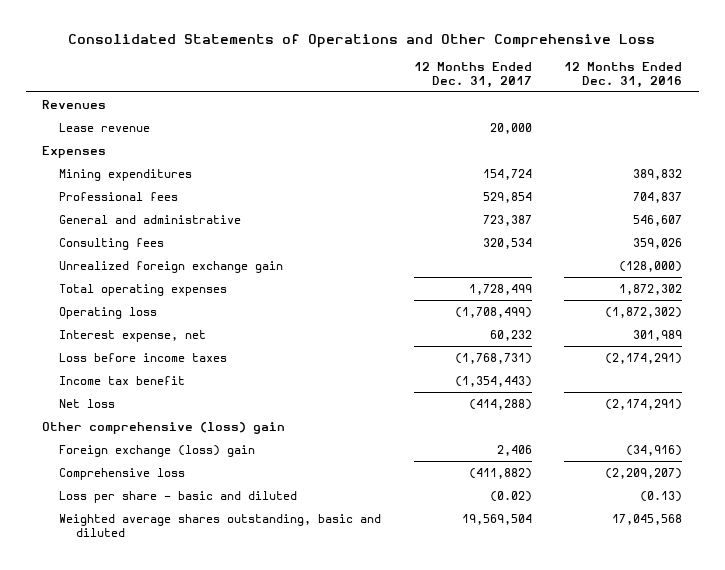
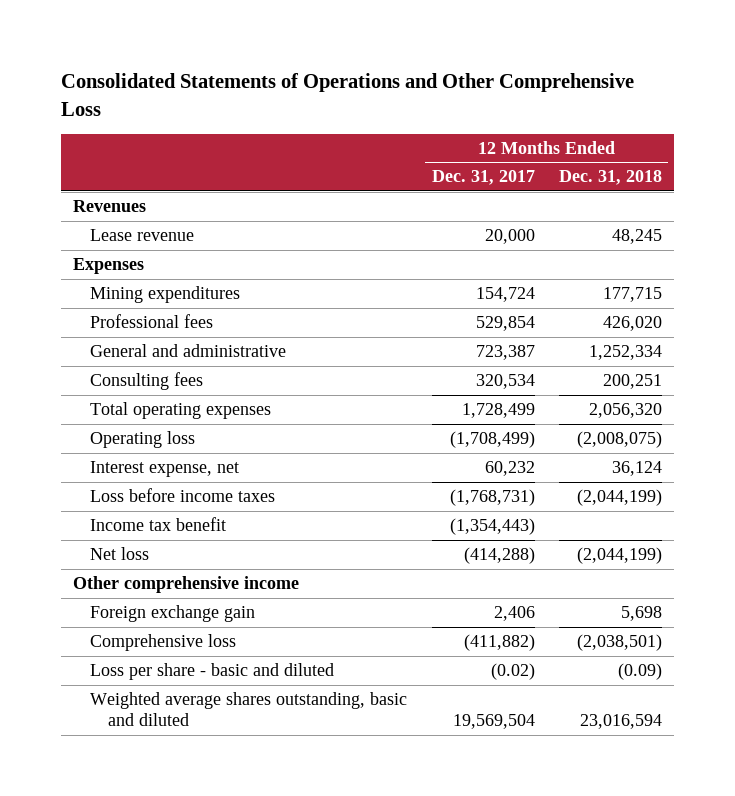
[564,61,683,88] 12 Months Ended Dec. 31, 2016 -> none
none -> [558,170,662,186] Dec. 31, 2018
[59,260,284,273] Unrealized foreign exchange gain -> none
[42,421,286,434] Other comprehensive (loss) gain -> [72,576,299,594] Other comprehensive income
[59,444,256,457] Foreign exchange (loss) gain -> [90,605,256,623] Foreign exchange gain

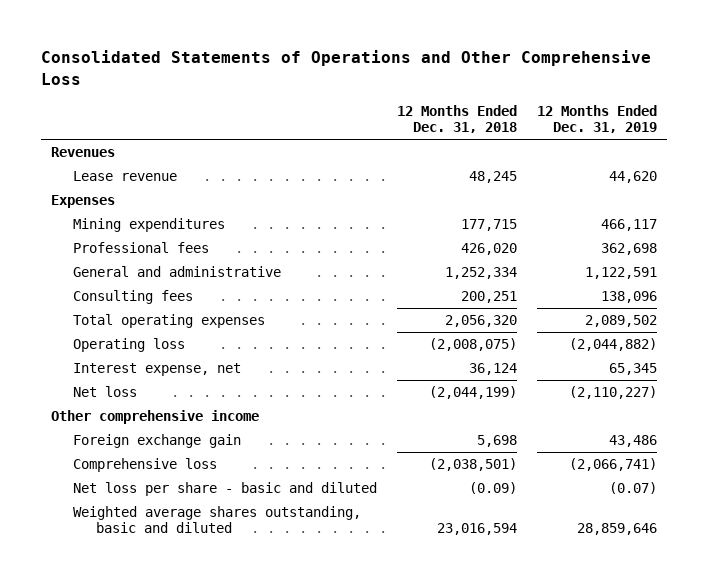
[431,170,535,186] Dec. 31, 2017 -> none
none -> [537,105,658,134] 12 Months Ended Dec. 31, 2019
[90,488,276,503] Loss before income taxes -> none
[90,517,227,532] Income tax benefit -> none
[90,663,335,681] Loss per share - basic and diluted -> [73,482,378,497] Net loss per share - basic and diluted

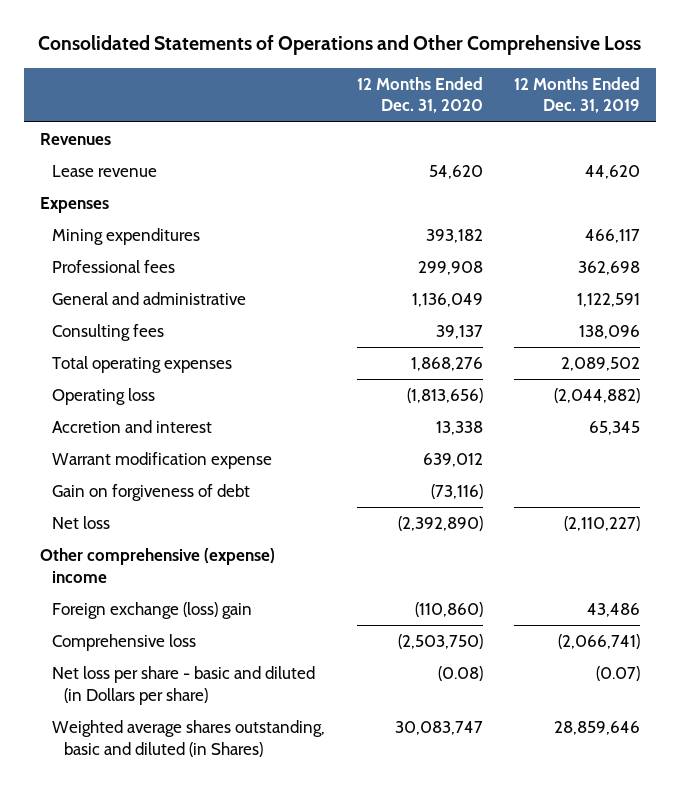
[397,105,518,134] 12 Months Ended Dec. 31, 2018 -> none
none -> [356,76,483,114] 12 Months Ended Dec. 31, 2020
[73,363,242,377] Interest expense, net -> [52,420,213,434] Accretion and interest
none -> [52,452,273,470] Warrant modification expense
none -> [52,484,251,502] Gain on forgiveness of debt
[51,410,260,425] Other comprehensive income -> [39,548,275,583] Other comprehensive (expense) income
[73,434,242,449] Foreign exchange gain -> [52,602,253,620] Foreign exchange (loss) gain
[73,482,378,497] Net loss per share - basic and diluted -> [52,666,316,705] Net loss per share - basic and diluted (in Dollars per share)
[73,506,362,534] Weighted average shares outstanding, basic and diluted -> [52,720,326,757] Weighted average shares outstanding, basic and diluted (in Shares)

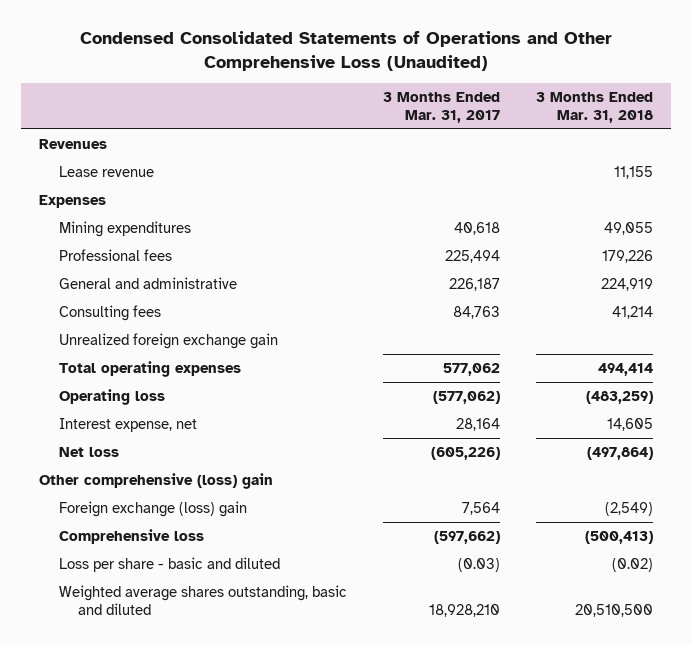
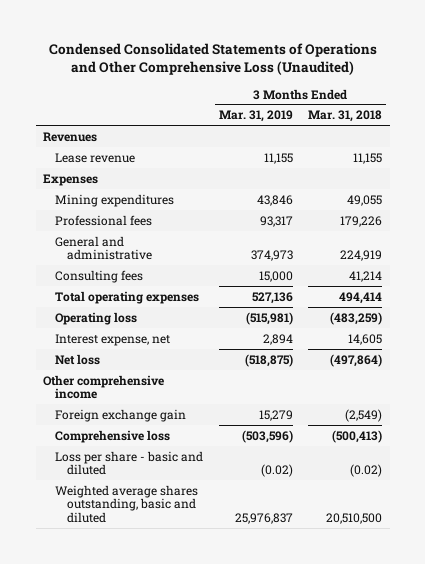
[382,91,500,123] 3 Months Ended Mar. 31, 2017 -> none
none -> [218,110,293,123] Mar. 31, 2019
[58,333,278,350] Unrealized foreign exchange gain -> none
[38,473,273,490] Other comprehensive (loss) gain -> [43,374,165,400] Other comprehensive income
[58,501,247,518] Foreign exchange (loss) gain -> [55,408,187,422] Foreign exchange gain

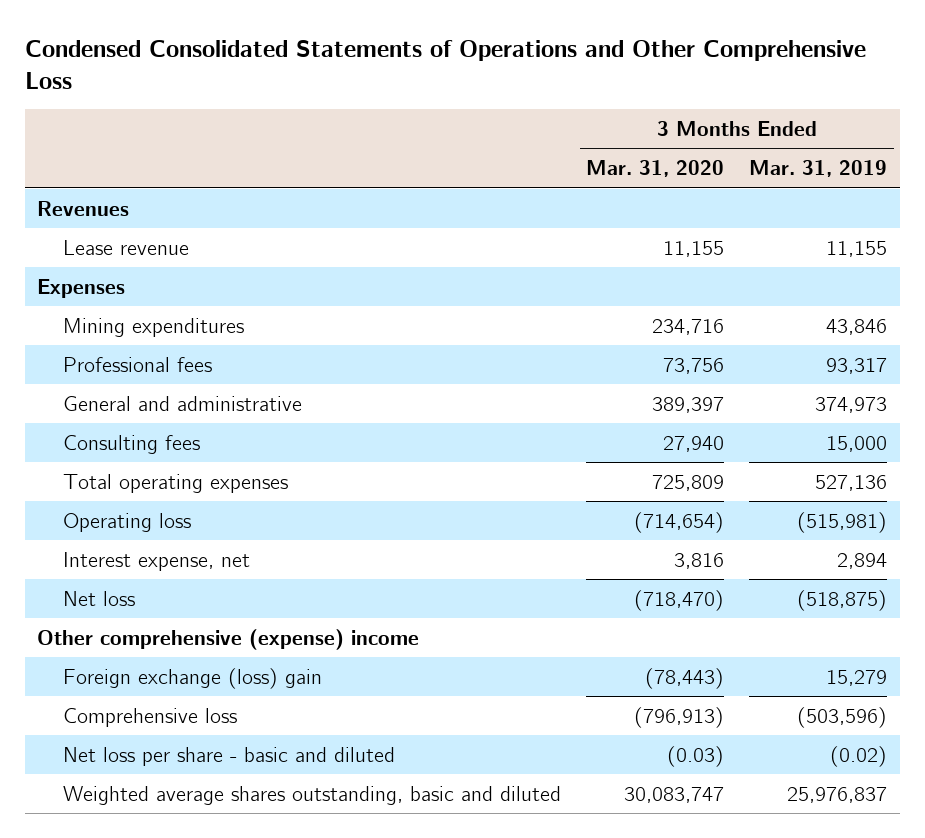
[48,42,377,76] Condensed Consolidated Statements of Operations and Other Comprehensive Loss (Unaudited) -> [24,39,866,89] Condensed Consolidated Statements of Operations and Other Comprehensive Loss
[308,110,383,123] Mar. 31, 2018 -> none
none -> [586,160,725,178] Mar. 31, 2020
[43,374,165,400] Other comprehensive income -> [37,628,420,650] Other comprehensive (expense) income
[55,408,187,422] Foreign exchange gain -> [63,667,323,689] Foreign exchange (loss) gain
[55,450,204,476] Loss per share - basic and diluted -> [63,746,396,766] Net loss per share - basic and diluted

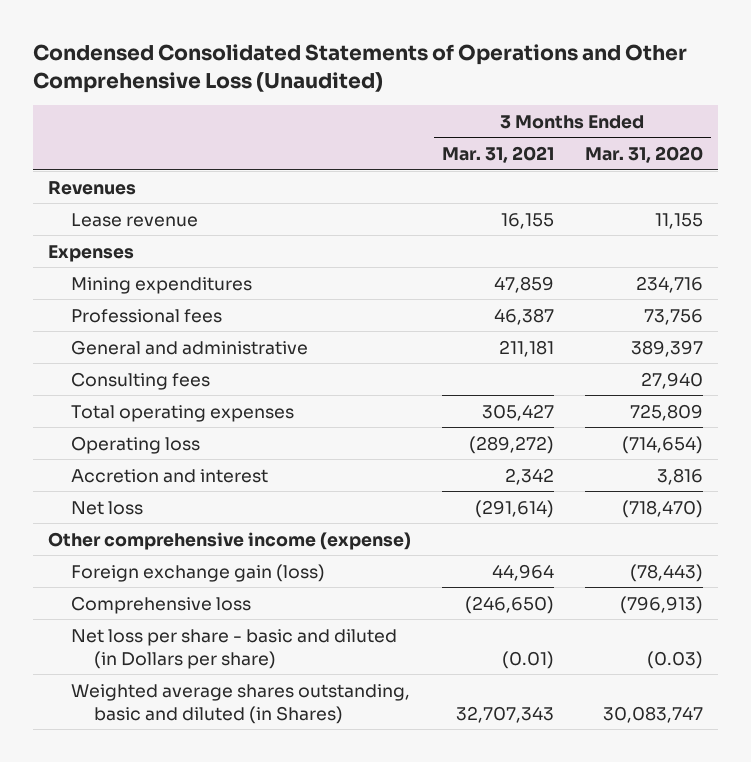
[24,39,866,89] Condensed Consolidated Statements of Operations and Other Comprehensive Loss -> [32,44,687,93] Condensed Consolidated Statements of Operations and Other Comprehensive Loss (Unaudited)
[749,160,888,178] Mar. 31, 2019 -> none
none -> [441,146,554,164] Mar. 31, 2021
[63,551,251,571] Interest expense, net -> [70,468,268,483] Accretion and interest
[37,628,420,650] Other comprehensive (expense) income -> [48,531,412,550] Other comprehensive income (expense)
[63,667,323,689] Foreign exchange (loss) gain -> [70,563,325,582] Foreign exchange gain (loss)
[63,746,396,766] Net loss per share - basic and diluted -> [70,628,397,669] Net loss per share - basic and diluted (in Dollars per share)
[63,785,562,805] Weighted average shares outstanding, basic and diluted -> [70,683,410,724] Weighted average shares outstanding, basic and diluted (in Shares)

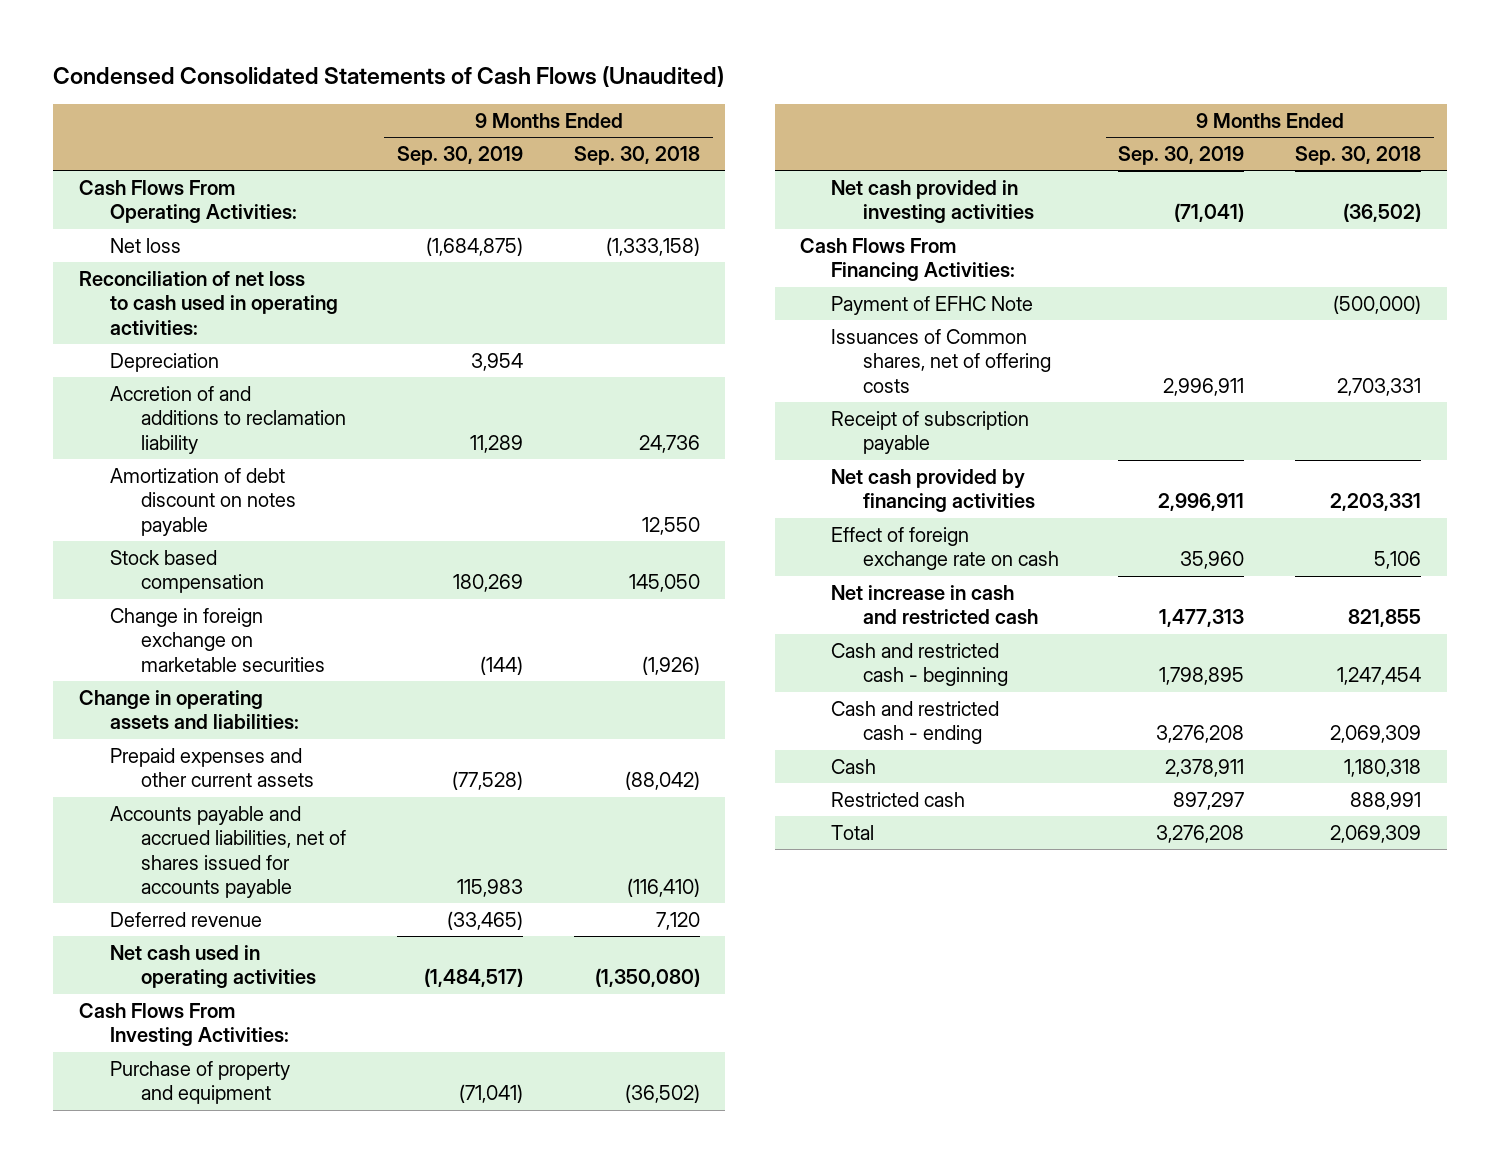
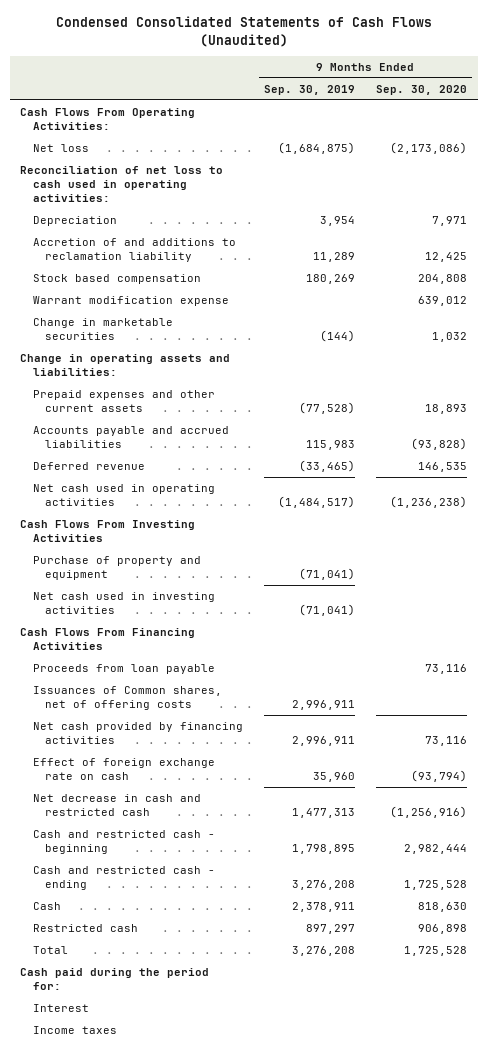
[573,146,700,166] Sep. 30, 2018 -> none
none -> [376,84,468,95] Sep. 30, 2020
[110,467,297,536] Amortization of debt discount on notes payable -> none
none -> [32,296,229,307] Warrant modification expense
[110,607,326,672] Change in foreign exchange on marketable securities -> [32,318,173,340] Change in marketable securities
[110,805,347,898] Accounts payable and accrued liabilities, net of shares issued for accounts payable -> [32,426,229,448] Accounts payable and accrued liabilities
[78,1002,290,1047] Cash Flows From Investing Activities: -> [20,520,196,542] Cash Flows From Investing Activities
[831,295,1034,315] Payment of EFHC Note -> none
[831,179,1034,224] Net cash provided in investing activities -> [32,592,215,614] Net cash used in investing activities
[800,237,1016,282] Cash Flows From Financing Activities: -> [20,628,196,650] Cash Flows From Financing Activities
none -> [32,664,215,675] Proceeds from loan payable
[831,410,1030,455] Receipt of subscription payable -> none
[831,584,1038,625] Net increase in cash and restricted cash -> [32,794,201,816] Net decrease in cash and restricted cash
none -> [20,968,210,990] Cash paid during the period for:
none -> [32,1004,89,1013] Interest
none -> [32,1026,117,1035] Income taxes

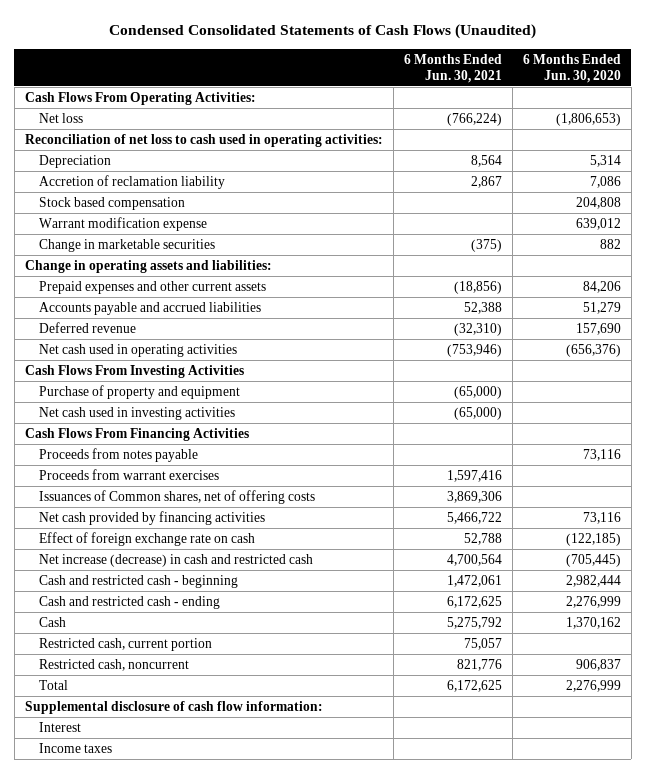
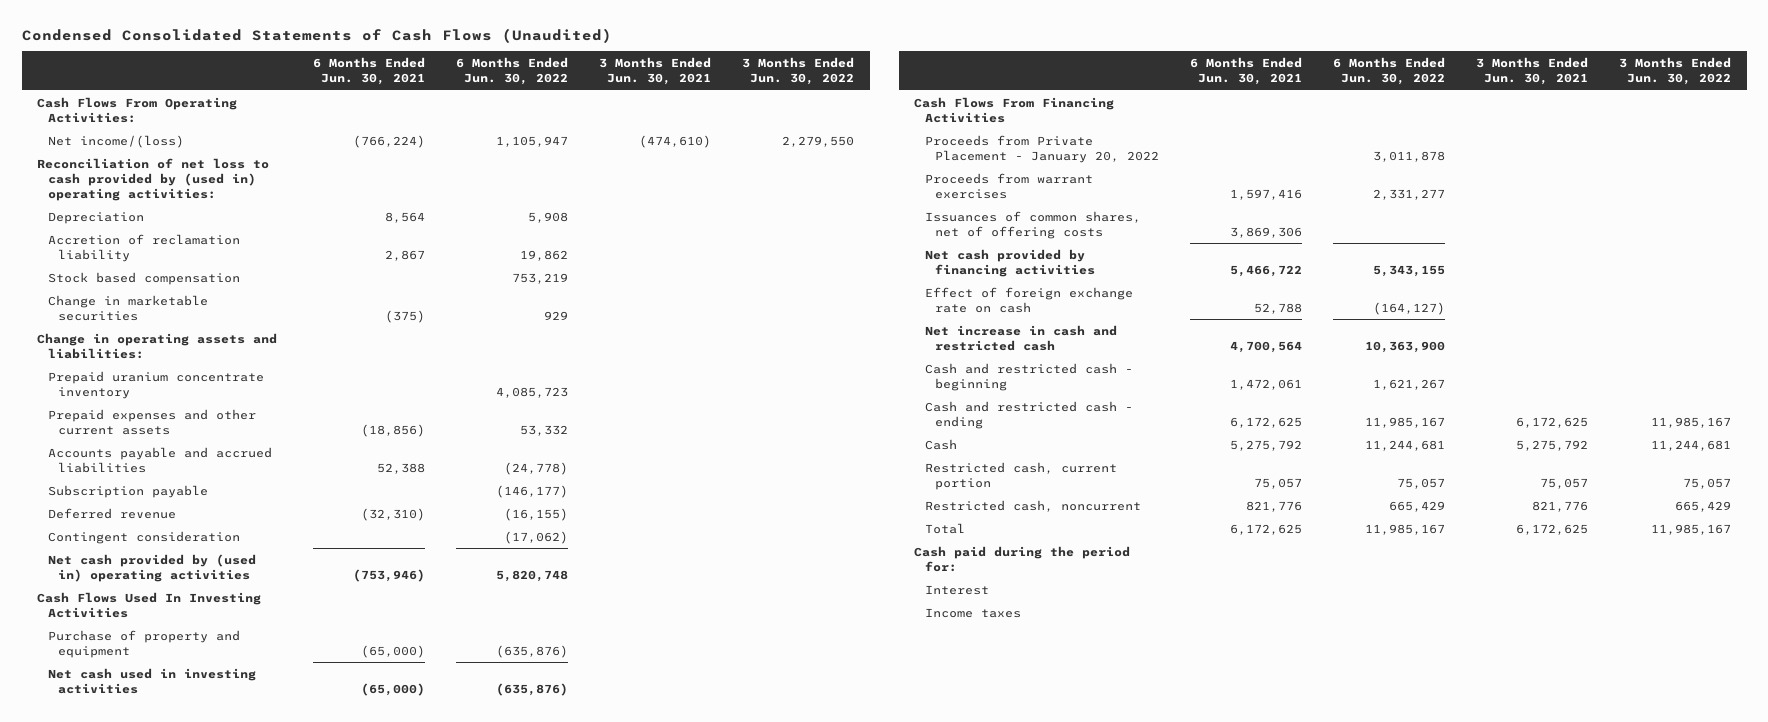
[522,53,621,83] 6 Months Ended Jun. 30, 2020 -> none
none -> [456,57,569,86] 6 Months Ended Jun. 30, 2022
none -> [599,57,712,86] 3 Months Ended Jun. 30, 2021
none -> [742,57,855,86] 3 Months Ended Jun. 30, 2022
[39,112,84,123] Net loss -> [47,134,184,148] Net income/(loss)
[24,133,383,147] Reconciliation of net loss to cash used in operating activities: -> [37,157,270,201] Reconciliation of net loss to cash provided by (used in) operating activities:
[39,216,208,231] Warrant modification expense -> none
none -> [47,370,264,399] Prepaid uranium concentrate inventory
none -> [47,484,208,498] Subscription payable
none -> [47,530,240,544] Contingent consideration
[39,343,238,357] Net cash used in operating activities -> [47,553,256,582] Net cash provided by (used in) operating activities
[24,364,244,378] Cash Flows From Investing Activities -> [37,591,262,618] Cash Flows Used In Investing Activities
[39,447,199,462] Proceeds from notes payable -> none
none -> [924,134,1160,163] Proceeds from Private Placement - January 20, 2022
[39,489,316,504] Issuances of Common shares, net of offering costs -> [924,210,1141,239] Issuances of common shares, net of offering costs
[39,553,314,567] Net increase (decrease) in cash and restricted cash -> [924,324,1117,351] Net increase in cash and restricted cash
[24,700,323,714] Supplemental disclosure of cash flow information: -> none
none -> [914,545,1131,572] Cash paid during the period for:

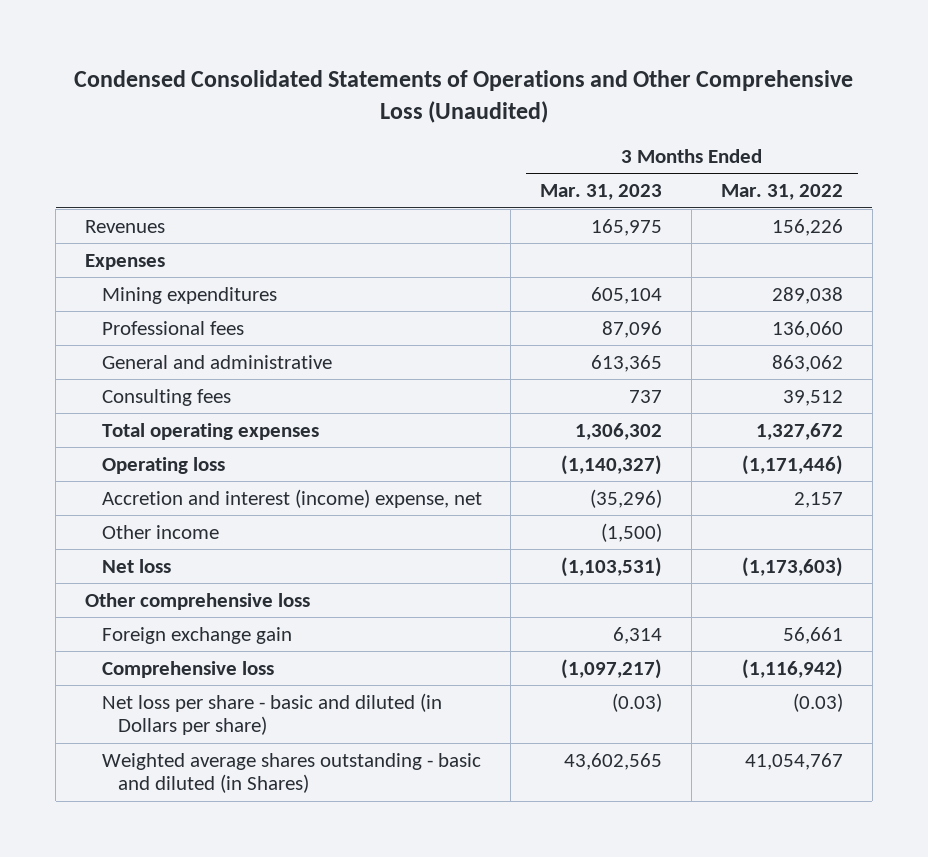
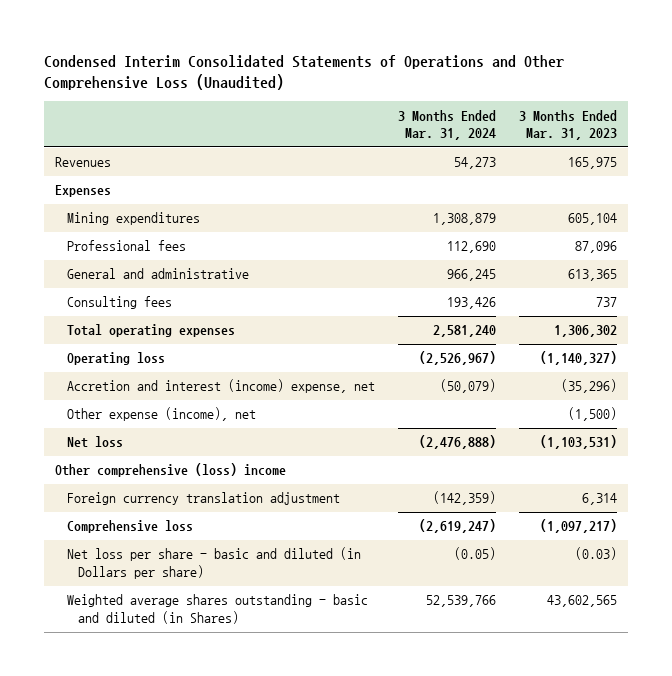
[73,70,853,123] Condensed Consolidated Statements of Operations and Other Comprehensive Loss (Unaudited) -> [43,54,564,91] Condensed Interim Consolidated Statements of Operations and Other Comprehensive Loss (Unaudited)
[721,184,844,201] Mar. 31, 2022 -> none
none -> [397,109,496,141] 3 Months Ended Mar. 31, 2024
[101,524,219,539] Other income -> [66,407,256,422] Other expense (income), net
[84,592,310,610] Other comprehensive loss -> [55,463,287,478] Other comprehensive (loss) income
[101,626,292,644] Foreign exchange gain -> [66,492,340,506] Foreign currency translation adjustment

